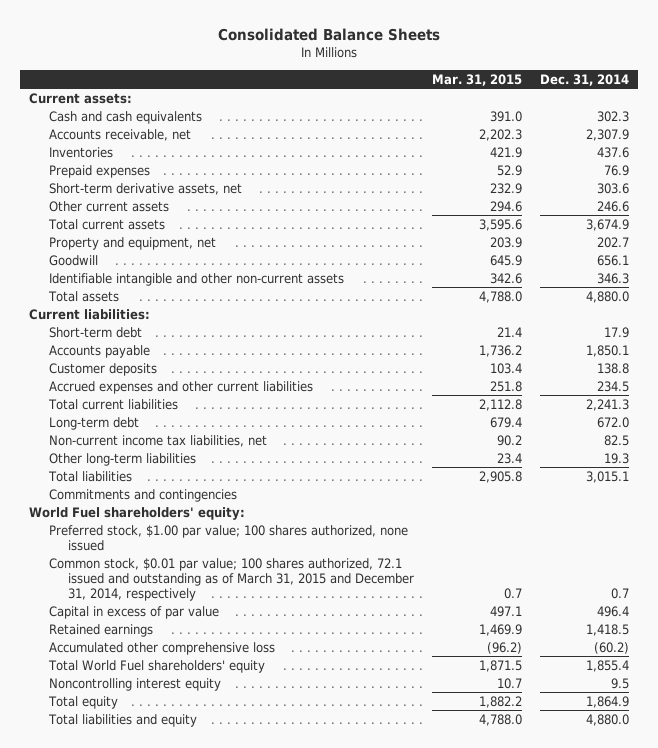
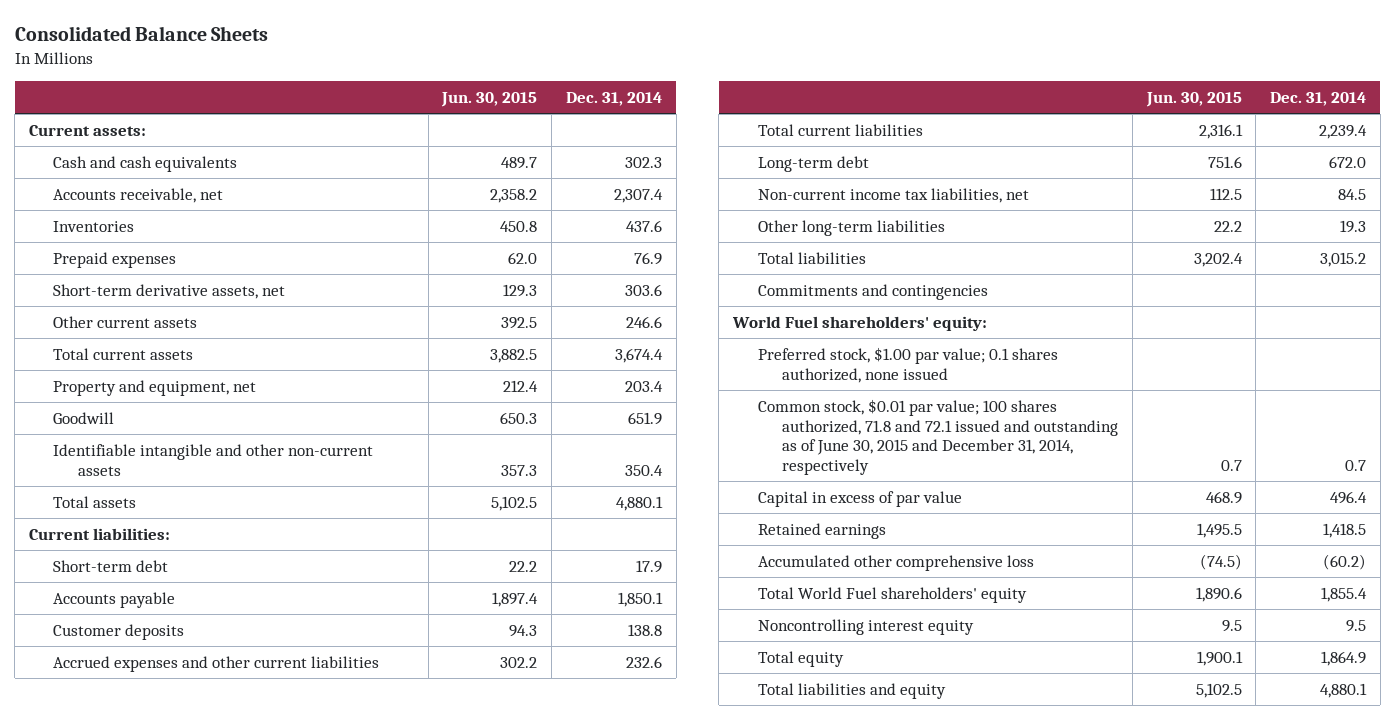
[432,73,523,86] Mar. 31, 2015 -> none
none -> [441,92,538,108] Jun. 30, 2015
[586,128,630,141] 2,307.9 -> [613,188,663,203] 2,307.4
[586,218,630,231] 3,674.9 -> [614,347,663,363] 3,674.4
[597,236,630,248] 202.7 -> [624,380,663,392] 203.4
[597,254,630,266] 656.1 -> [627,411,662,425] 651.9
[597,272,630,284] 346.3 -> [624,464,663,476] 350.4
[586,290,630,303] 4,880.0 -> [615,495,663,511] 4,880.1
[597,380,630,392] 234.5 -> [625,655,662,668] 232.6
[586,398,630,411] 2,241.3 -> [1318,124,1367,139] 2,239.4
[604,434,630,446] 82.5 -> [1337,188,1366,200] 84.5
[586,470,630,483] 3,015.1 -> [1319,251,1366,267] 3,015.2
[48,524,408,551] Preferred stock, $1.00 par value; 100 shares authorized, none issued -> [757,346,1058,383] Preferred stock, $1.00 par value; 0.1 shares authorized, none issued
[48,557,415,601] Common stock, $0.01 par value; 100 shares authorized, 72.1 issued and outstanding as of March 31, 2015 and December 31, 2014, respectively -> [757,398,1119,475] Common stock, $0.01 par value; 100 shares authorized, 71.8 and 72.1 issued and outstanding as of June 30, 2015 and December 31, 2014, respectively
[586,713,630,726] 4,880.0 -> [1319,682,1367,698] 4,880.1

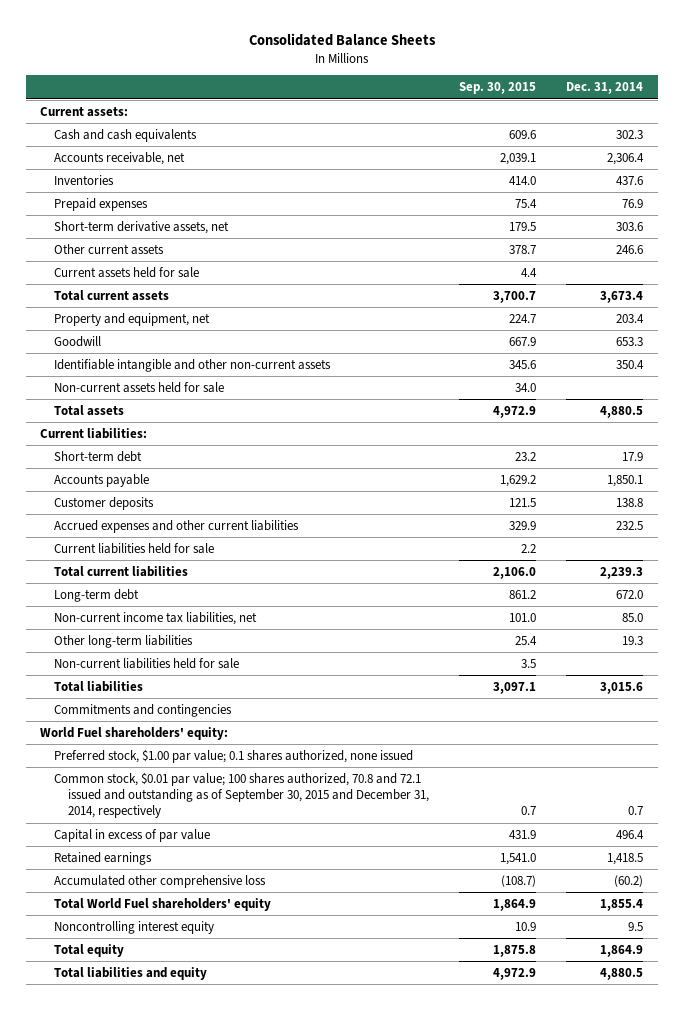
[441,92,538,108] Jun. 30, 2015 -> none
none -> [459,82,537,95] Sep. 30, 2015
[613,188,663,203] 2,307.4 -> [607,152,645,165] 2,306.4
none -> [54,266,200,278] Current assets held for sale
[614,347,663,363] 3,674.4 -> [600,290,644,303] 3,673.4
[627,411,662,425] 651.9 -> [616,336,644,346] 653.3
none -> [54,381,225,393] Non-current assets held for sale
[615,495,663,511] 4,880.1 -> [600,405,644,418] 4,880.5
[625,655,662,668] 232.6 -> [616,520,644,530] 232.5
none -> [54,542,215,554] Current liabilities held for sale
[1318,124,1367,139] 2,239.4 -> [600,566,644,579] 2,239.3
[1337,188,1366,200] 84.5 -> [622,612,644,622] 85.0
none -> [54,657,240,669] Non-current liabilities held for sale
[1319,251,1366,267] 3,015.2 -> [600,681,644,694] 3,015.6
[757,398,1119,475] Common stock, $0.01 par value; 100 shares authorized, 71.8 and 72.1 issued and outstanding as of June 30, 2015 and December 31, 2014, respectively -> [54,771,430,819] Common stock, $0.01 par value; 100 shares authorized, 70.8 and 72.1 issued and outstanding as of September 30, 2015 and December 31, 2014, respectively
[1319,682,1367,698] 4,880.1 -> [600,967,644,980] 4,880.5

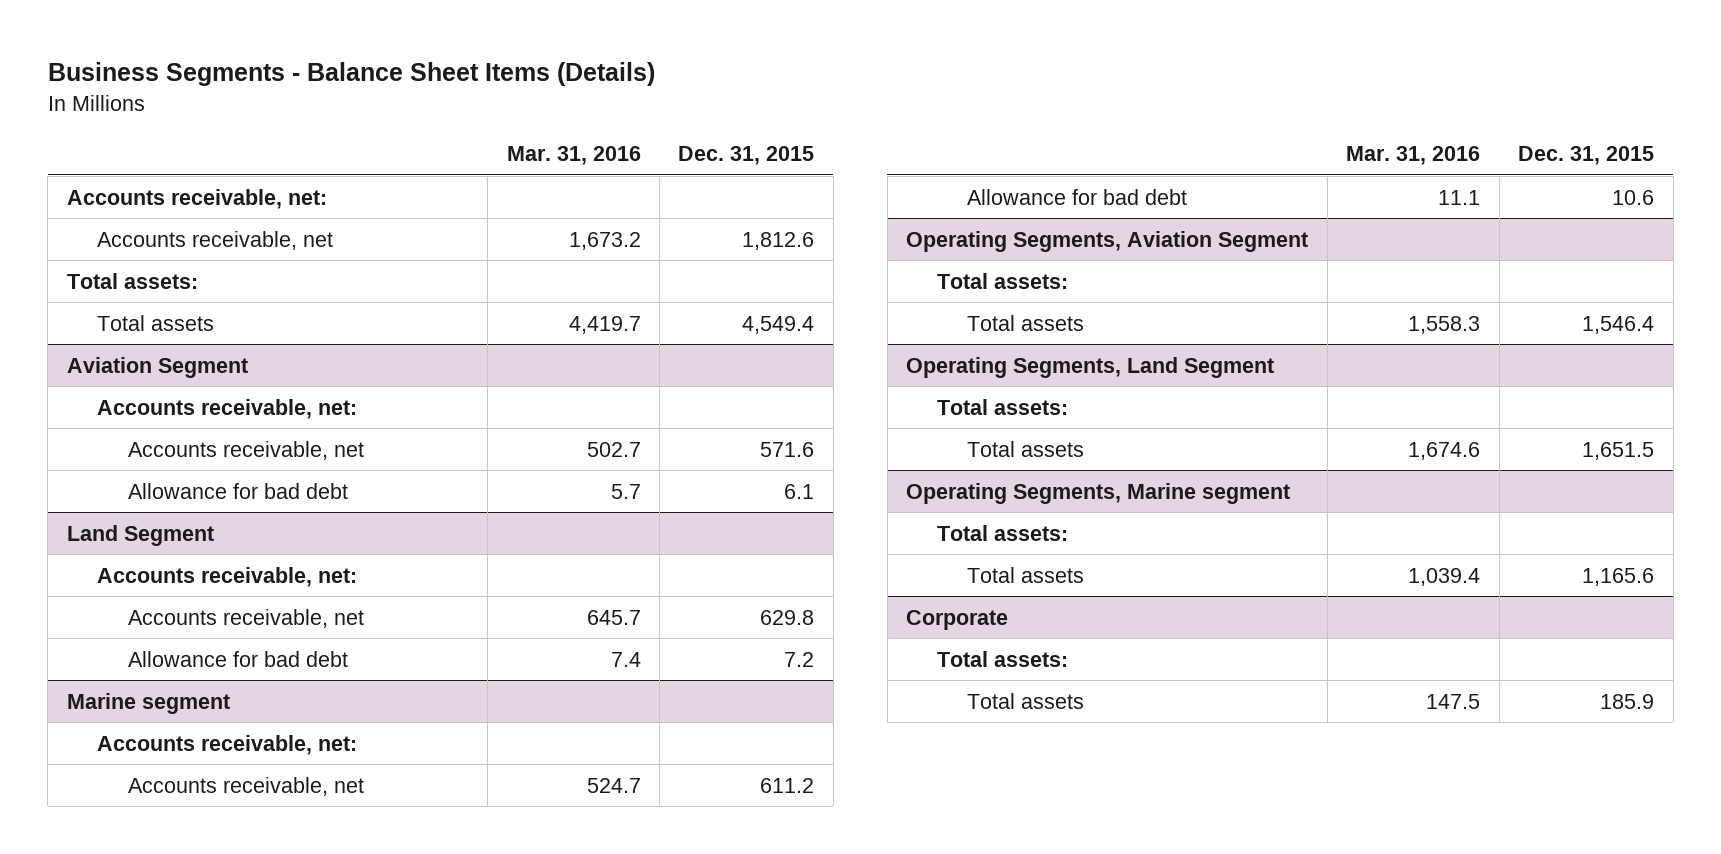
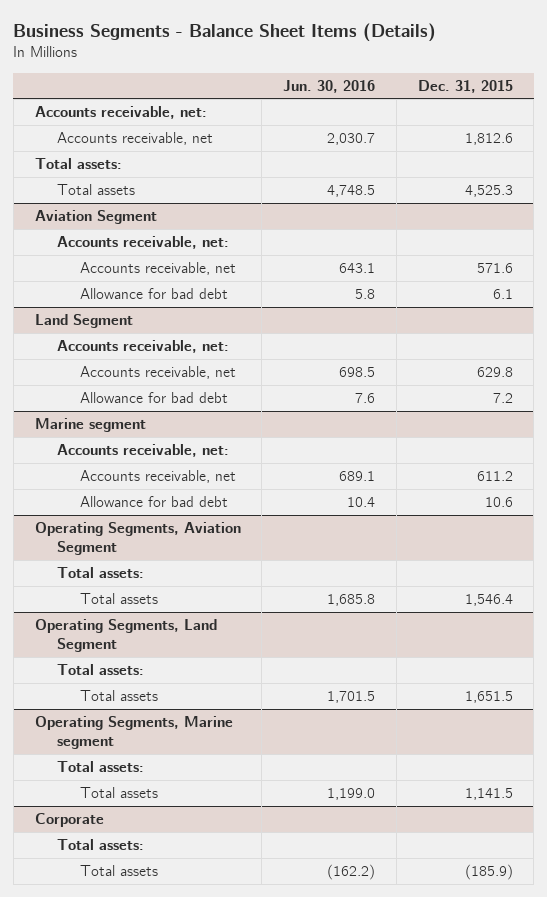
[506,145,641,165] Mar. 31, 2016 -> none
none -> [283,79,376,93] Jun. 30, 2016
[742,315,815,334] 4,549.4 -> [464,185,513,198] 4,525.3
[1582,567,1655,586] 1,165.6 -> [464,788,513,801] 1,141.5
[1600,693,1655,709] 185.9 -> [464,864,513,881] (185.9)

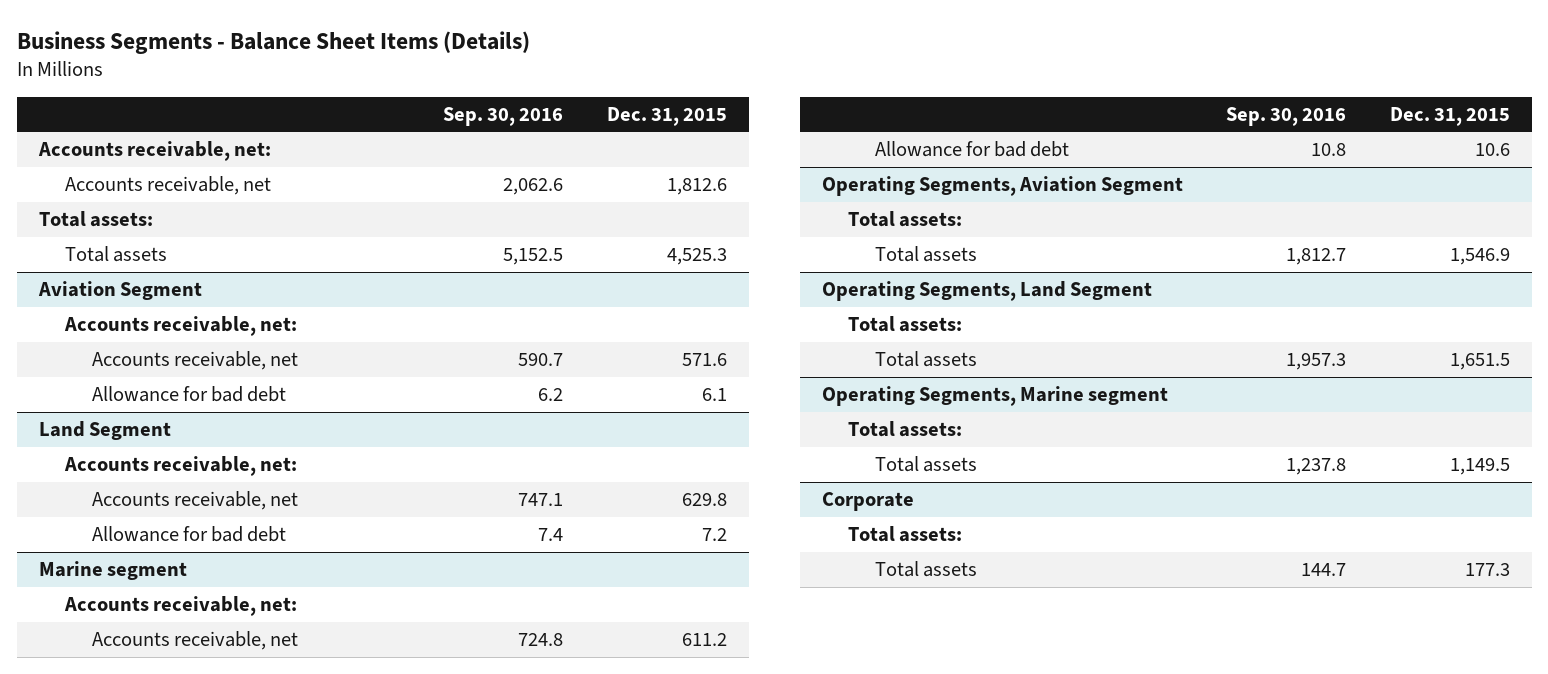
[283,79,376,93] Jun. 30, 2016 -> none
none -> [443,106,564,126] Sep. 30, 2016
[464,594,513,607] 1,546.4 -> [1449,248,1510,266] 1,546.9
[464,788,513,801] 1,141.5 -> [1449,458,1510,476] 1,149.5
[464,864,513,881] (185.9) -> [1464,563,1510,577] 177.3

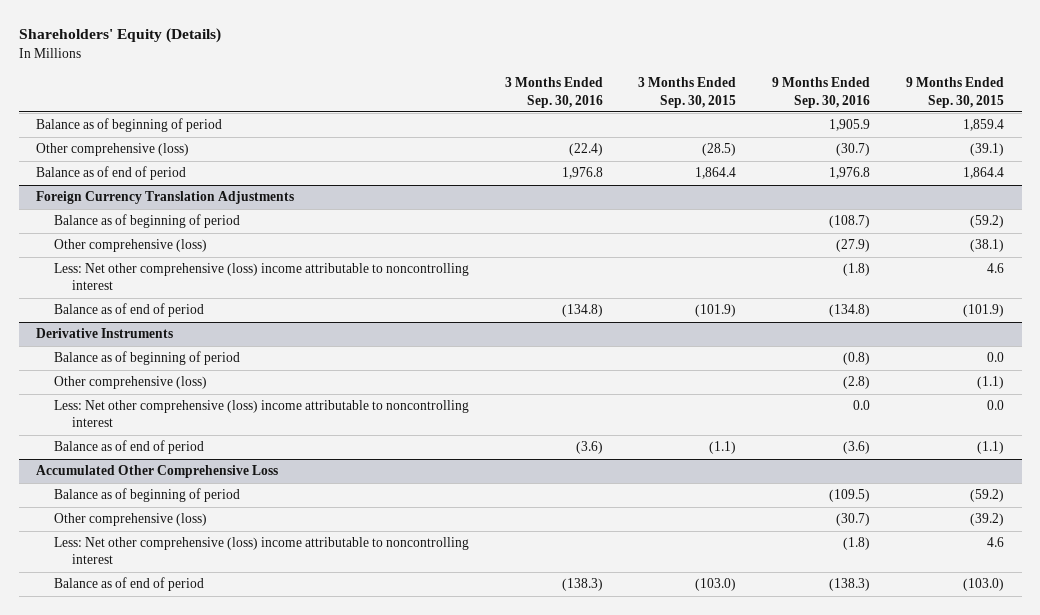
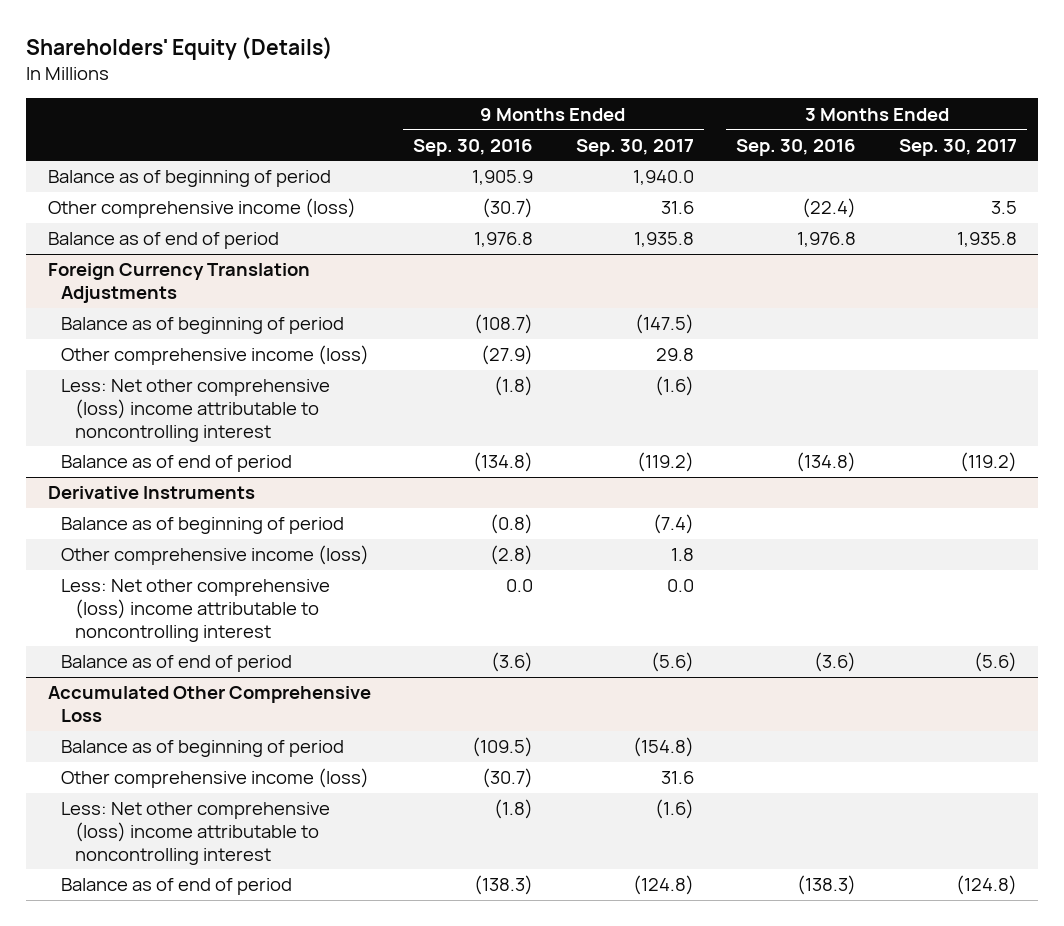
[638,77,737,108] 3 Months Ended Sep. 30, 2015 -> none
[905,77,1004,108] 9 Months Ended Sep. 30, 2015 -> none
none -> [575,138,694,156] Sep. 30, 2017
none -> [898,138,1017,156] Sep. 30, 2017
[36,143,190,157] Other comprehensive (loss) -> [47,198,356,219] Other comprehensive income (loss)
[54,239,208,253] Other comprehensive (loss) -> [61,345,370,366] Other comprehensive income (loss)
[54,376,208,390] Other comprehensive (loss) -> [61,545,370,566] Other comprehensive income (loss)
[54,513,208,527] Other comprehensive (loss) -> [61,768,370,789] Other comprehensive income (loss)

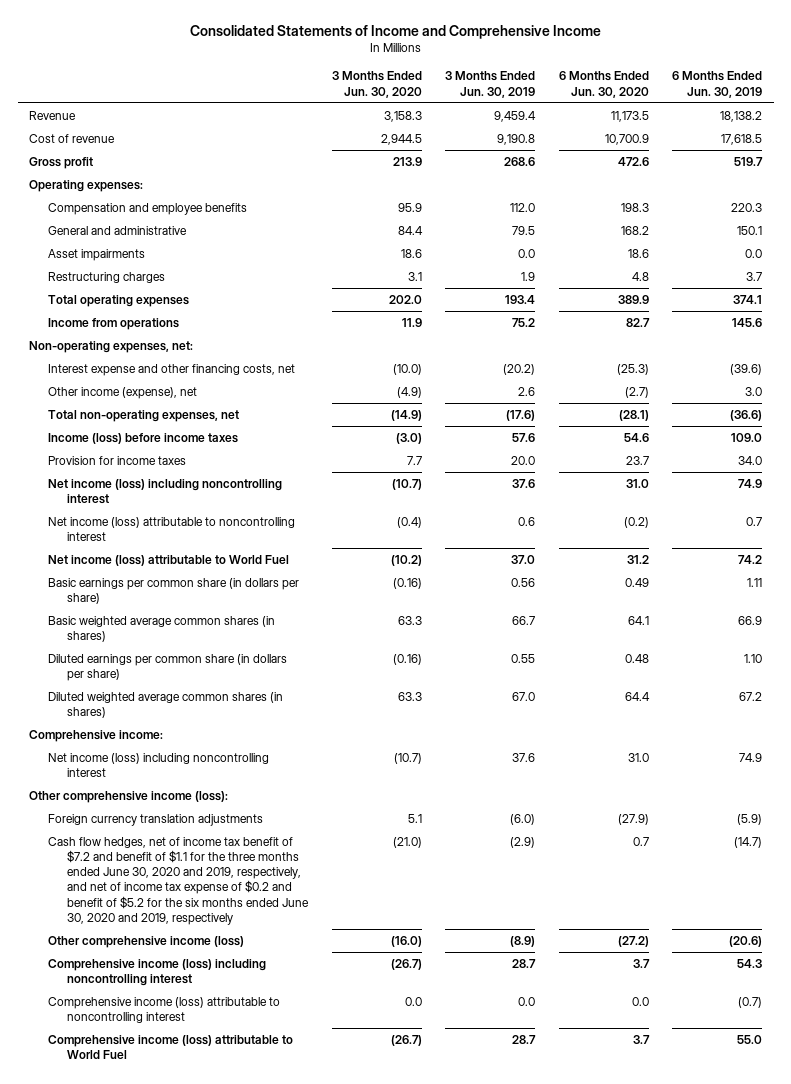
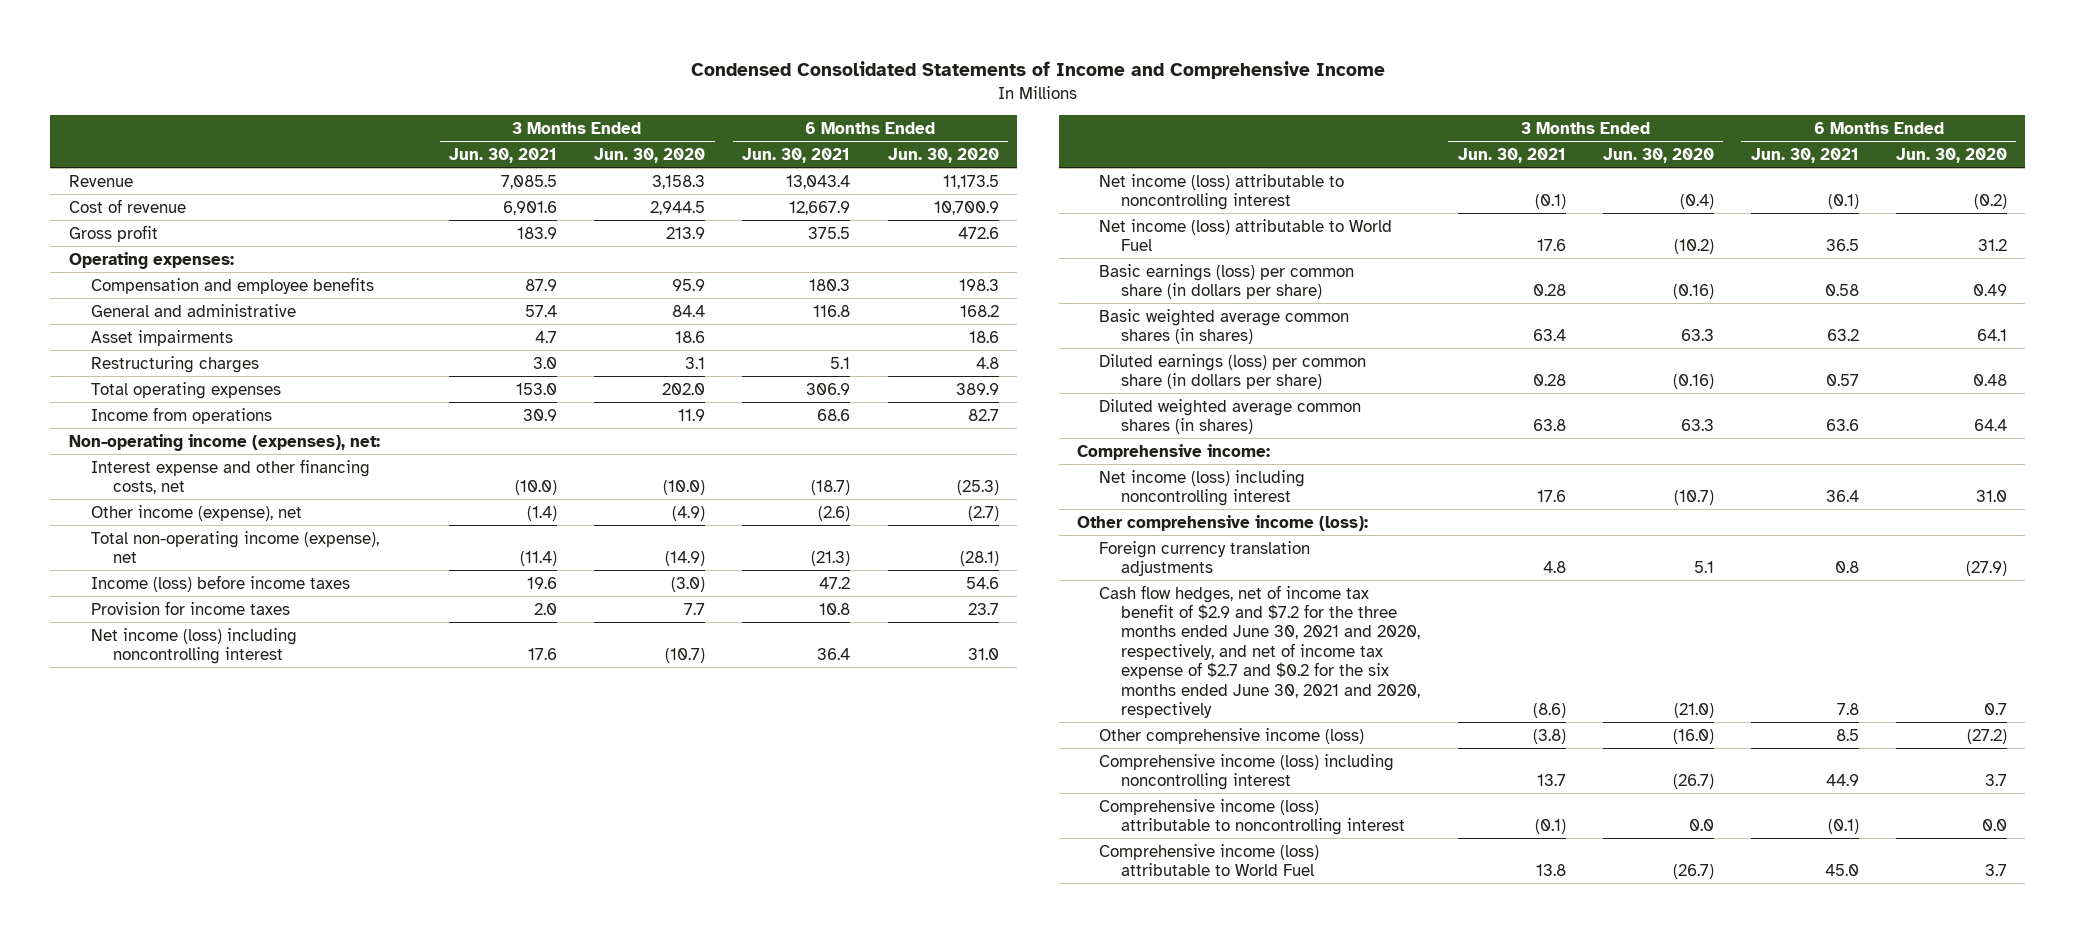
[189,25,601,40] Consolidated Statements of Income and Comprehensive Income -> [690,61,1385,80] Condensed Consolidated Statements of Income and Comprehensive Income
[445,71,536,98] 3 Months Ended Jun. 30, 2019 -> none
[671,71,762,98] 6 Months Ended Jun. 30, 2019 -> none
none -> [449,147,558,163] Jun. 30, 2021
none -> [742,147,851,163] Jun. 30, 2021
[29,340,194,353] Non-operating expenses, net: -> [69,433,381,451] Non-operating income (expenses), net:
[48,409,240,422] Total non-operating expenses, net -> [91,530,380,563] Total non-operating income (expense), net
[48,577,300,605] Basic earnings per common share (in dollars per share) -> [1099,263,1355,299] Basic earnings (loss) per common share (in dollars per share)
[48,653,288,682] Diluted earnings per common share (in dollars per share) -> [1099,353,1367,389] Diluted earnings (loss) per common share (in dollars per share)
[48,836,310,925] Cash flow hedges, net of income tax benefit of $7.2 and benefit of $1.1 for the three months ended June 30, 2020 and 2019, respectively, and net of income tax expense of $0.2 and benefit of $5.2 for the six months ended June 30, 2020 and 2019, respectively -> [1099,584,1421,719] Cash flow hedges, net of income tax benefit of $2.9 and $7.2 for the three months ended June 30, 2021 and 2020, respectively, and net of income tax expense of $2.7 and $0.2 for the six months ended June 30, 2021 and 2020, respectively

